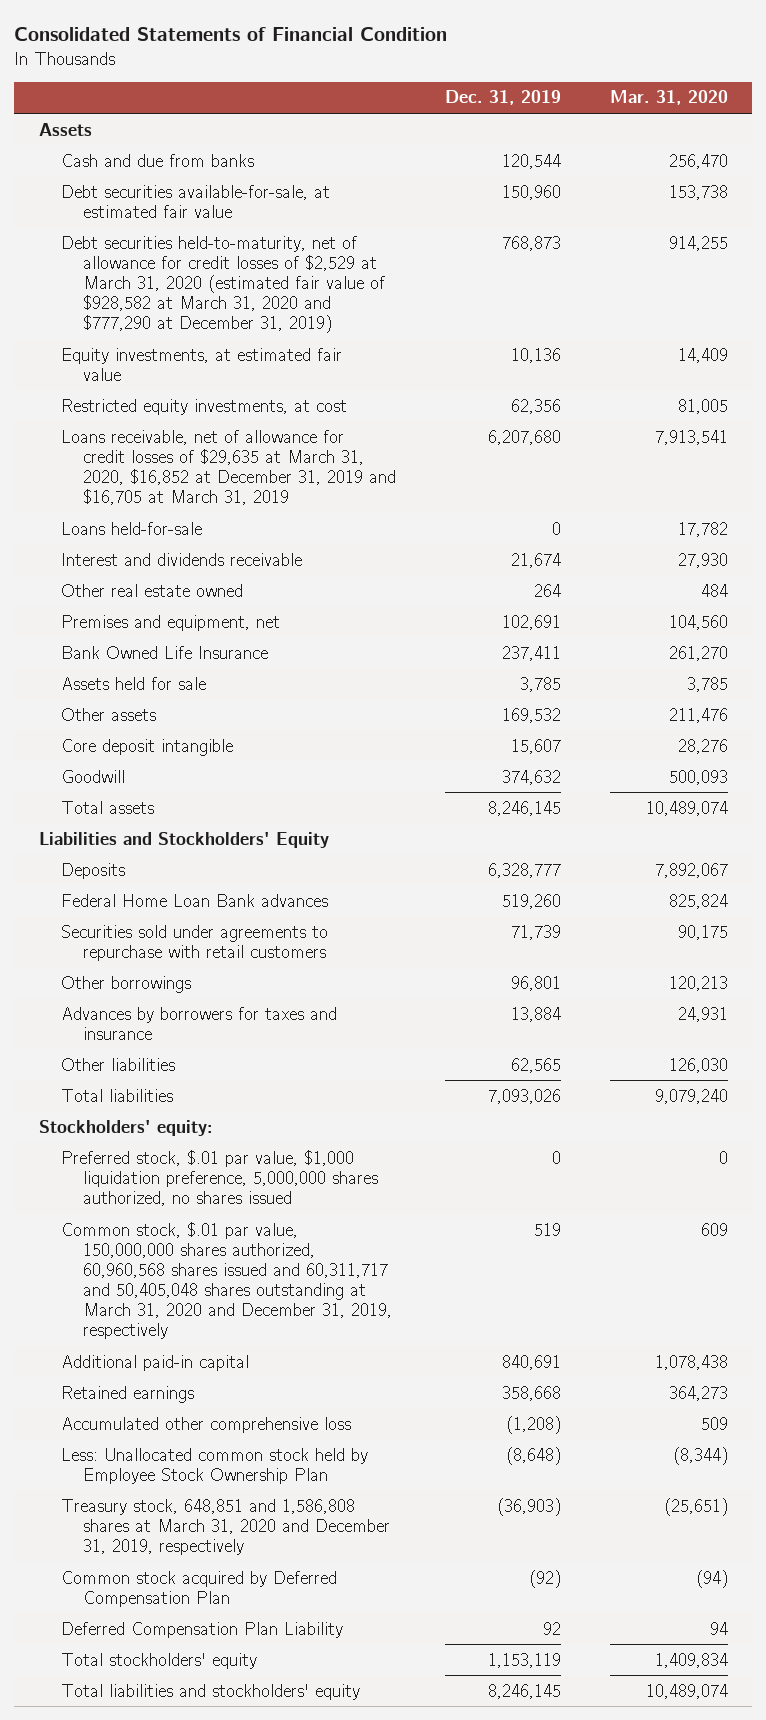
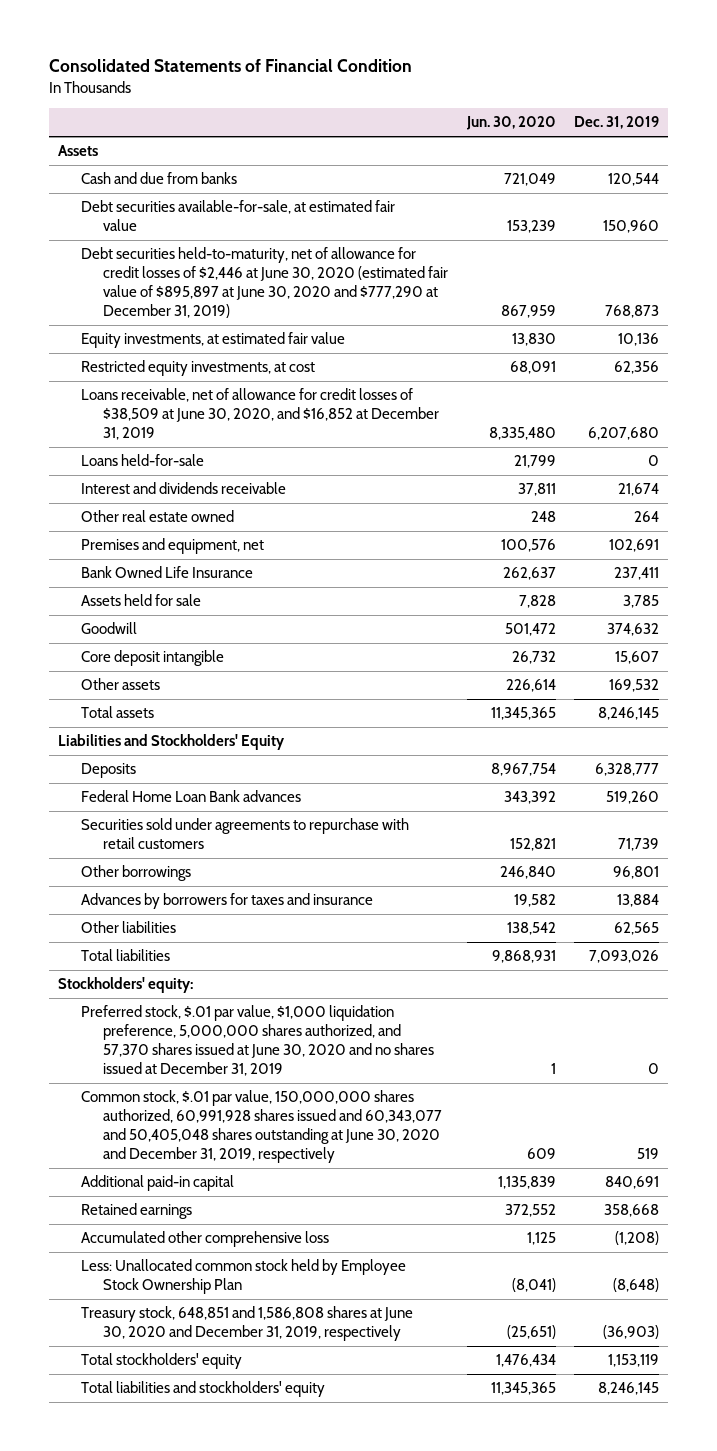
[609,90,728,106] Mar. 31, 2020 -> none
none -> [465,116,556,131] Jun. 30, 2020
[60,235,386,334] Debt securities held-to-maturity, net of allowance for credit losses of $2,529 at March 31, 2020 (estimated fair value of $928,582 at March 31, 2020 and $777,290 at December 31, 2019) -> [80,247,449,318] Debt securities held-to-maturity, net of allowance for credit losses of $2,446 at June 30, 2020 (estimated fair value of $895,897 at June 30, 2020 and $777,290 at December 31, 2019)
[60,429,397,506] Loans receivable, net of allowance for credit losses of $29,635 at March 31, 2020, $16,852 at December 31, 2019 and $16,705 at March 31, 2019 -> [80,388,440,441] Loans receivable, net of allowance for credit losses of $38,509 at June 30, 2020, and $16,852 at December 31, 2019
[60,738,233,756] Core deposit intangible -> [80,650,224,667] Core deposit intangible
[60,707,156,721] Other assets -> [80,678,160,691] Other assets
[60,1149,379,1206] Preferred stock, $.01 par value, $1,000 liquidation preference, 5,000,000 shares authorized, no shares issued -> [80,1005,435,1076] Preferred stock, $.01 par value, $1,000 liquidation preference, 5,000,000 shares authorized, and 57,370 shares issued at June 30, 2020 and no shares issued at December 31, 2019
[60,1221,393,1340] Common stock, $.01 par value, 150,000,000 shares authorized, 60,960,568 shares issued and 60,311,717 and 50,405,048 shares outstanding at March 31, 2020 and December 31, 2019, respectively -> [80,1090,443,1163] Common stock, $.01 par value, 150,000,000 shares authorized, 60,991,928 shares issued and 60,343,077 and 50,405,048 shares outstanding at June 30, 2020 and December 31, 2019, respectively
[60,1570,337,1607] Common stock acquired by Deferred Compensation Plan -> none
[60,1621,343,1638] Deferred Compensation Plan Liability -> none
[60,1498,391,1555] Treasury stock, 648,851 and 1,586,808 shares at March 31, 2020 and December 31, 2019, respectively -> [80,1306,413,1342] Treasury stock, 648,851 and 1,586,808 shares at June 30, 2020 and December 31, 2019, respectively

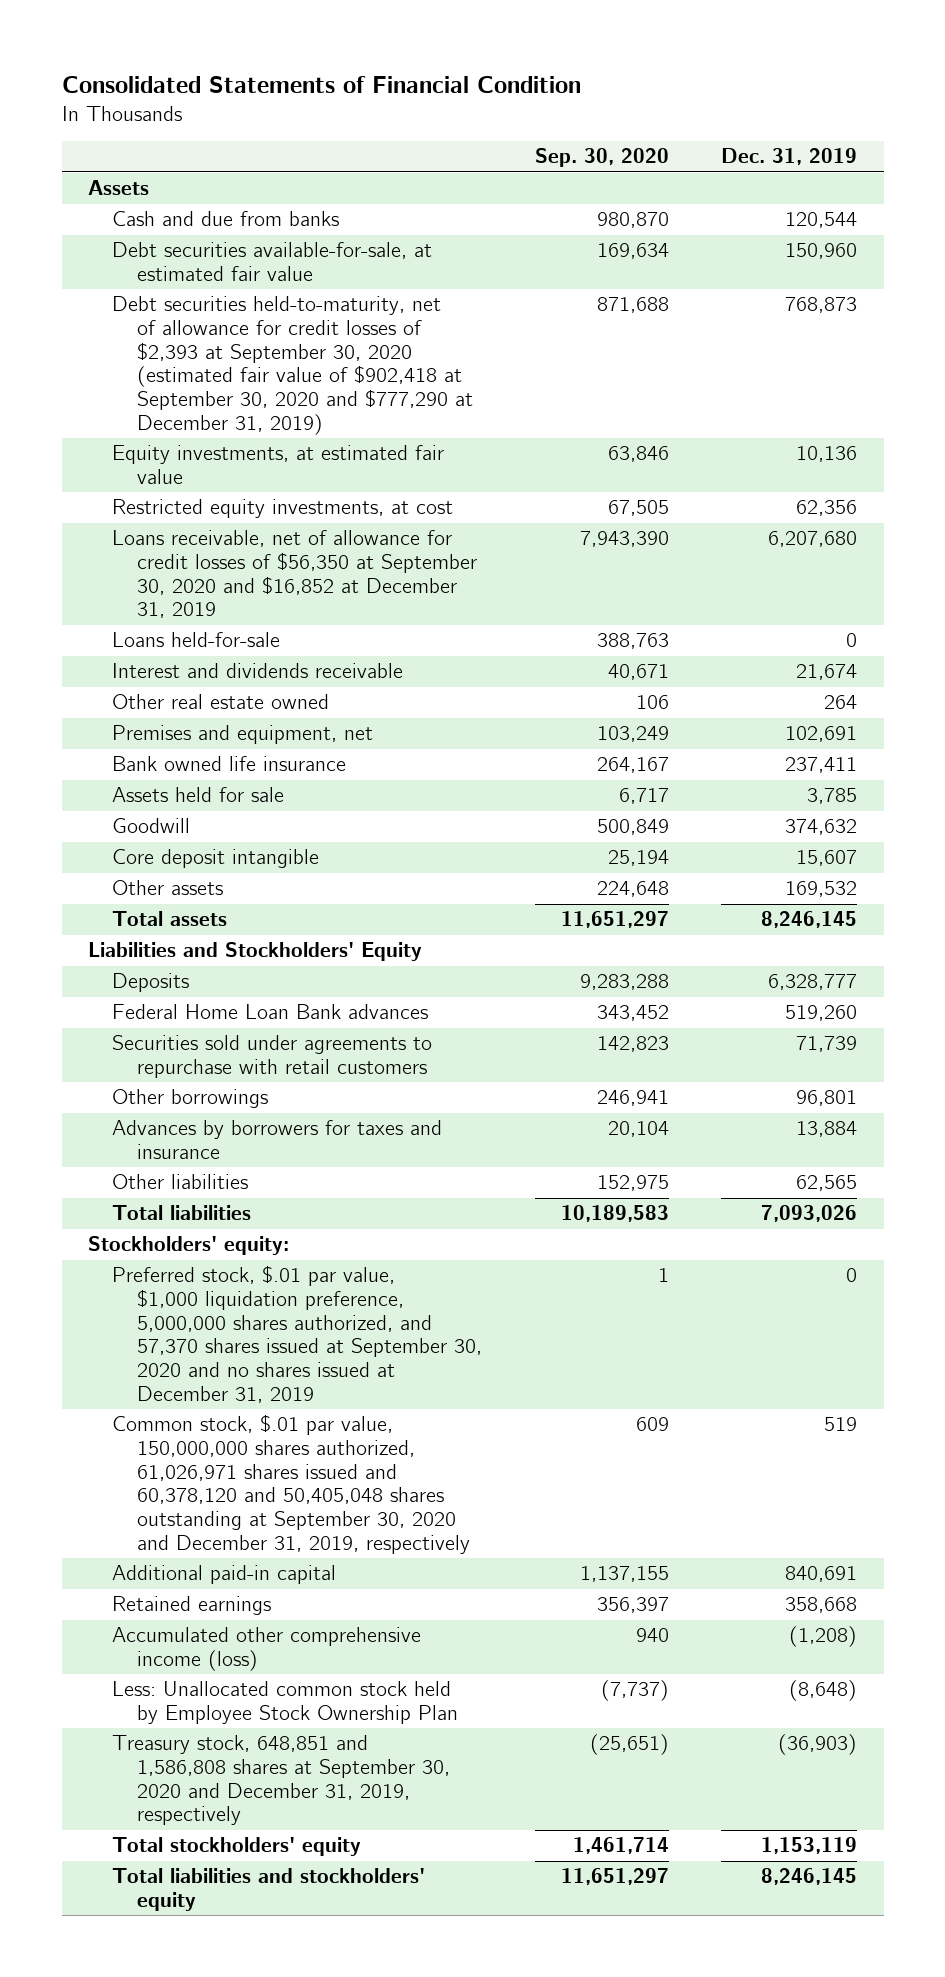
[465,116,556,131] Jun. 30, 2020 -> none
none -> [534,148,669,168] Sep. 30, 2020
[80,247,449,318] Debt securities held-to-maturity, net of allowance for credit losses of $2,446 at June 30, 2020 (estimated fair value of $895,897 at June 30, 2020 and $777,290 at December 31, 2019) -> [112,296,473,435] Debt securities held-to-maturity, net of allowance for credit losses of $2,393 at September 30, 2020 (estimated fair value of $902,418 at September 30, 2020 and $777,290 at December 31, 2019)
[80,388,440,441] Loans receivable, net of allowance for credit losses of $38,509 at June 30, 2020, and $16,852 at December 31, 2019 -> [112,530,477,619] Loans receivable, net of allowance for credit losses of $56,350 at September 30, 2020 and $16,852 at December 31, 2019
[80,566,253,579] Bank Owned Life Insurance -> [112,756,347,772] Bank owned life insurance
[80,1005,435,1076] Preferred stock, $.01 par value, $1,000 liquidation preference, 5,000,000 shares authorized, and 57,370 shares issued at June 30, 2020 and no shares issued at December 31, 2019 -> [112,1265,482,1403] Preferred stock, $.01 par value, $1,000 liquidation preference, 5,000,000 shares authorized, and 57,370 shares issued at September 30, 2020 and no shares issued at December 31, 2019
[80,1090,443,1163] Common stock, $.01 par value, 150,000,000 shares authorized, 60,991,928 shares issued and 60,343,077 and 50,405,048 shares outstanding at June 30, 2020 and December 31, 2019, respectively -> [112,1414,470,1554] Common stock, $.01 par value, 150,000,000 shares authorized, 61,026,971 shares issued and 60,378,120 and 50,405,048 shares outstanding at September 30, 2020 and December 31, 2019, respectively
[80,1231,329,1248] Accumulated other comprehensive loss -> [112,1627,422,1672] Accumulated other comprehensive income (loss)
[80,1306,413,1342] Treasury stock, 648,851 and 1,586,808 shares at June 30, 2020 and December 31, 2019, respectively -> [112,1735,450,1826] Treasury stock, 648,851 and 1,586,808 shares at September 30, 2020 and December 31, 2019, respectively

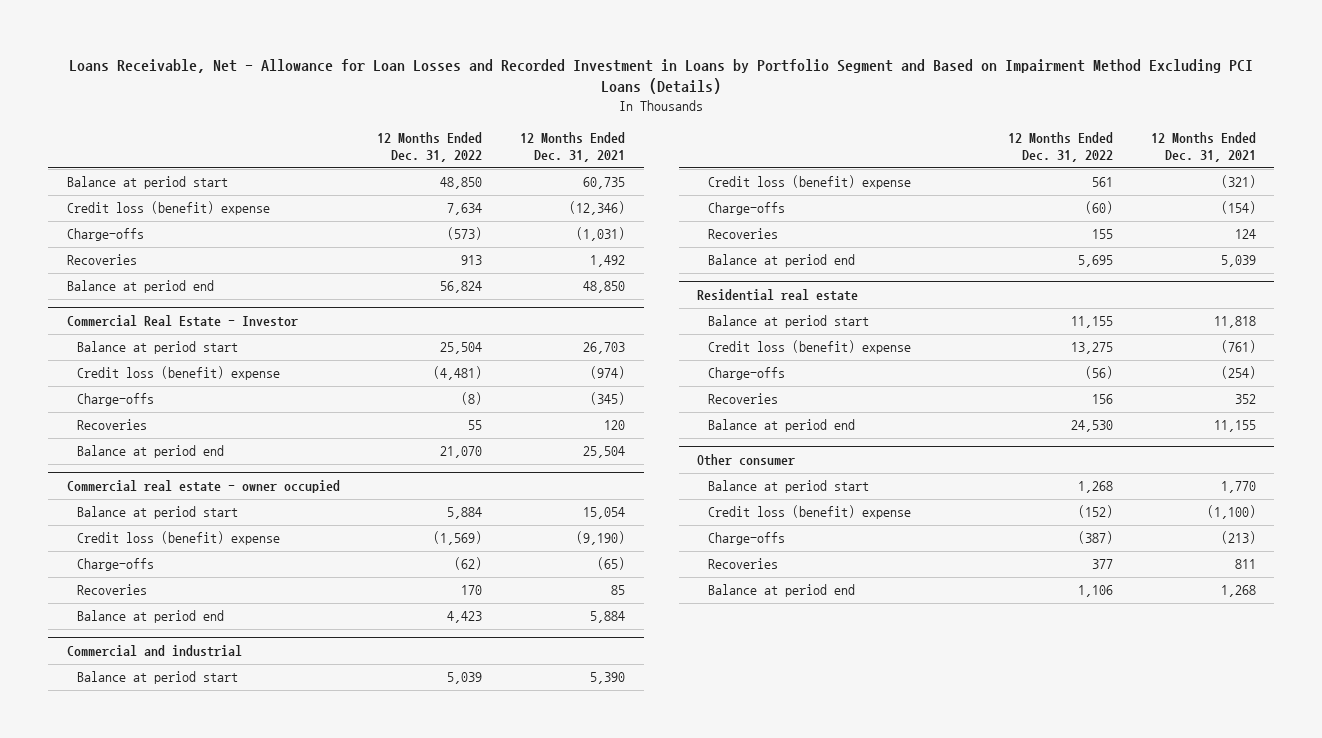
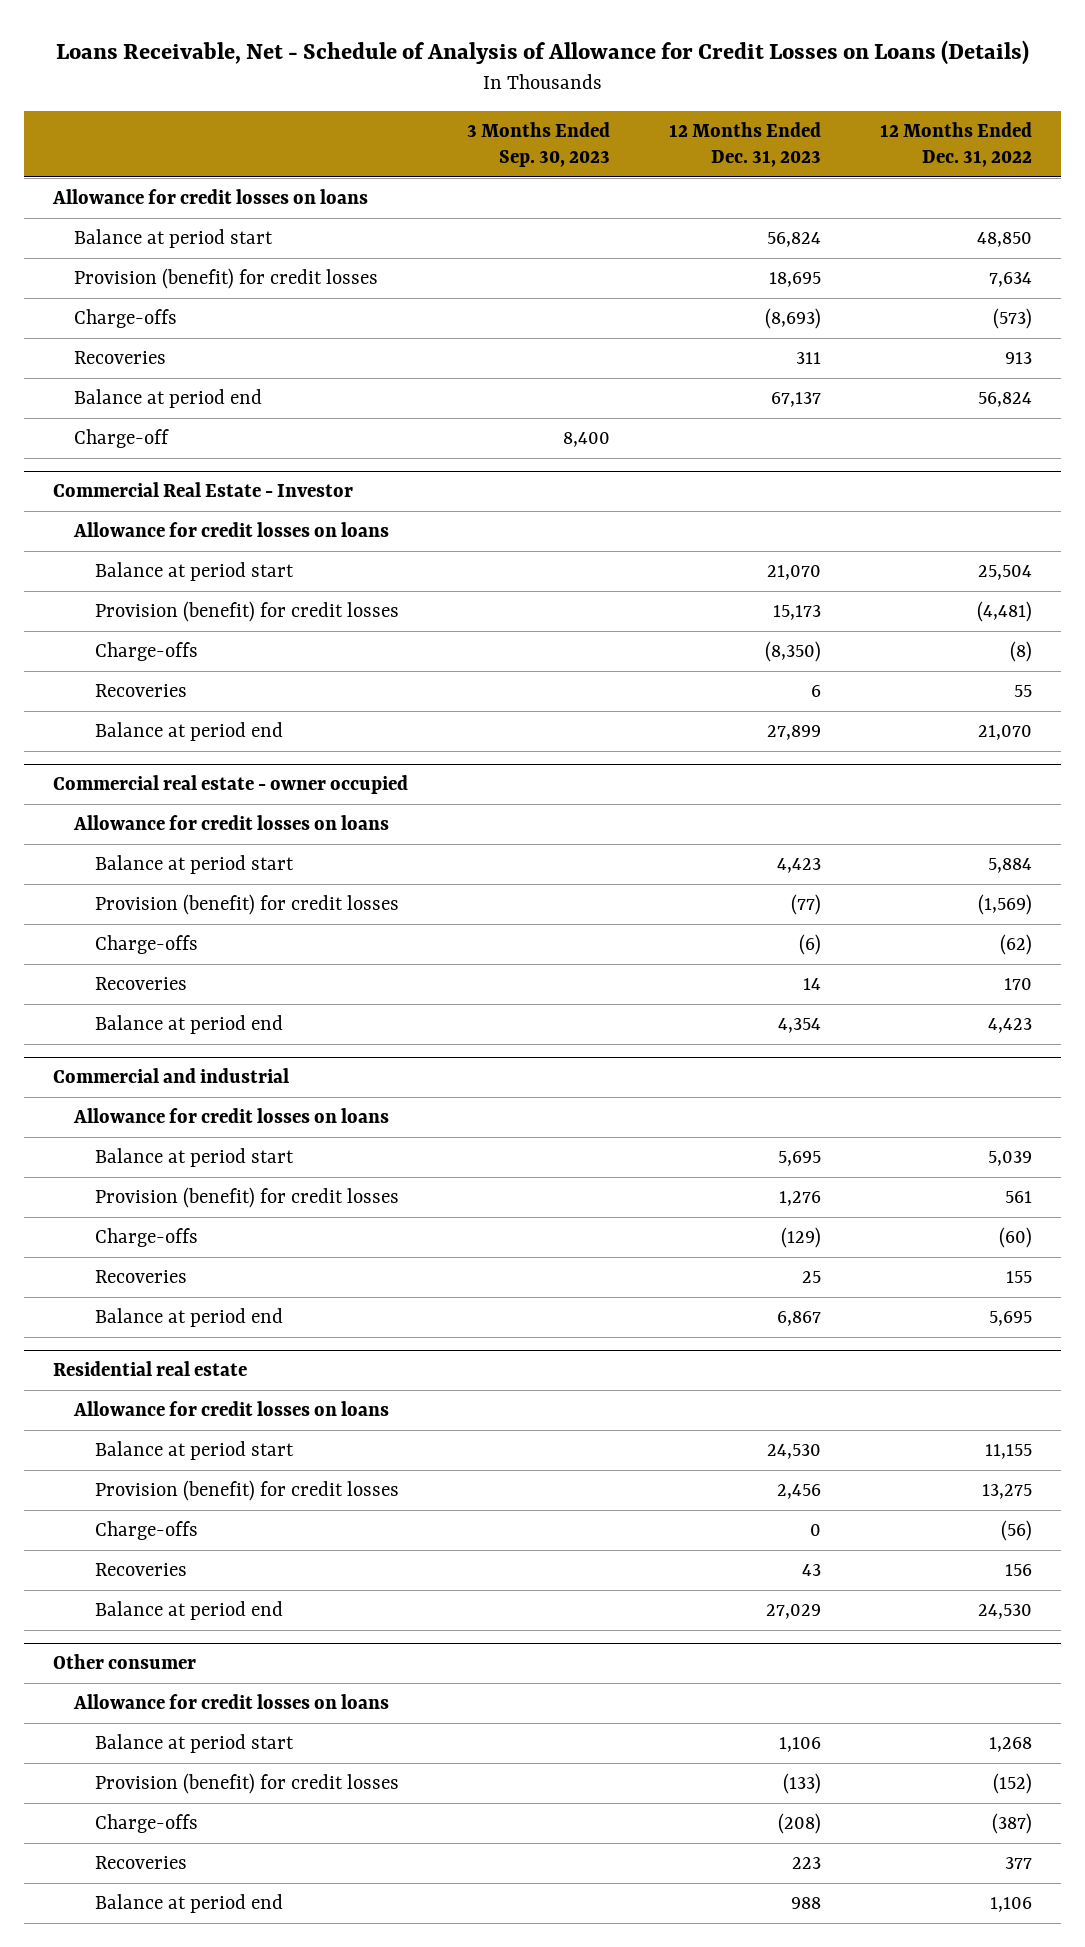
[69,58,1254,95] Loans Receivable, Net - Allowance for Loan Losses and Recorded Investment in Loans by Portfolio Segment and Based on Impairment Method Excluding PCI Loans (Details) -> [55,39,1029,65] Loans Receivable, Net - Schedule of Analysis of Allowance for Credit Losses on Loans (Details)
[519,131,625,163] 12 Months Ended Dec. 31, 2021 -> none
none -> [467,121,611,168] 3 Months Ended Sep. 30, 2023
none -> [668,121,821,168] 12 Months Ended Dec. 31, 2023
none -> [52,189,369,205] Allowance for credit losses on loans
[66,201,270,216] Credit loss (benefit) expense -> [74,268,379,290] Provision (benefit) for credit losses
none -> [74,429,170,449] Charge-off
none -> [73,522,390,538] Allowance for credit losses on loans
[77,366,281,381] Credit loss (benefit) expense -> [95,601,400,623] Provision (benefit) for credit losses
none -> [73,815,390,831] Allowance for credit losses on loans
[77,531,281,546] Credit loss (benefit) expense -> [95,894,400,916] Provision (benefit) for credit losses
none -> [73,1108,390,1124] Allowance for credit losses on loans
[708,175,912,190] Credit loss (benefit) expense -> [95,1187,400,1209] Provision (benefit) for credit losses
none -> [73,1401,390,1417] Allowance for credit losses on loans
[708,340,912,355] Credit loss (benefit) expense -> [95,1480,400,1502] Provision (benefit) for credit losses
none -> [73,1694,390,1710] Allowance for credit losses on loans
[708,505,912,520] Credit loss (benefit) expense -> [95,1773,400,1795] Provision (benefit) for credit losses

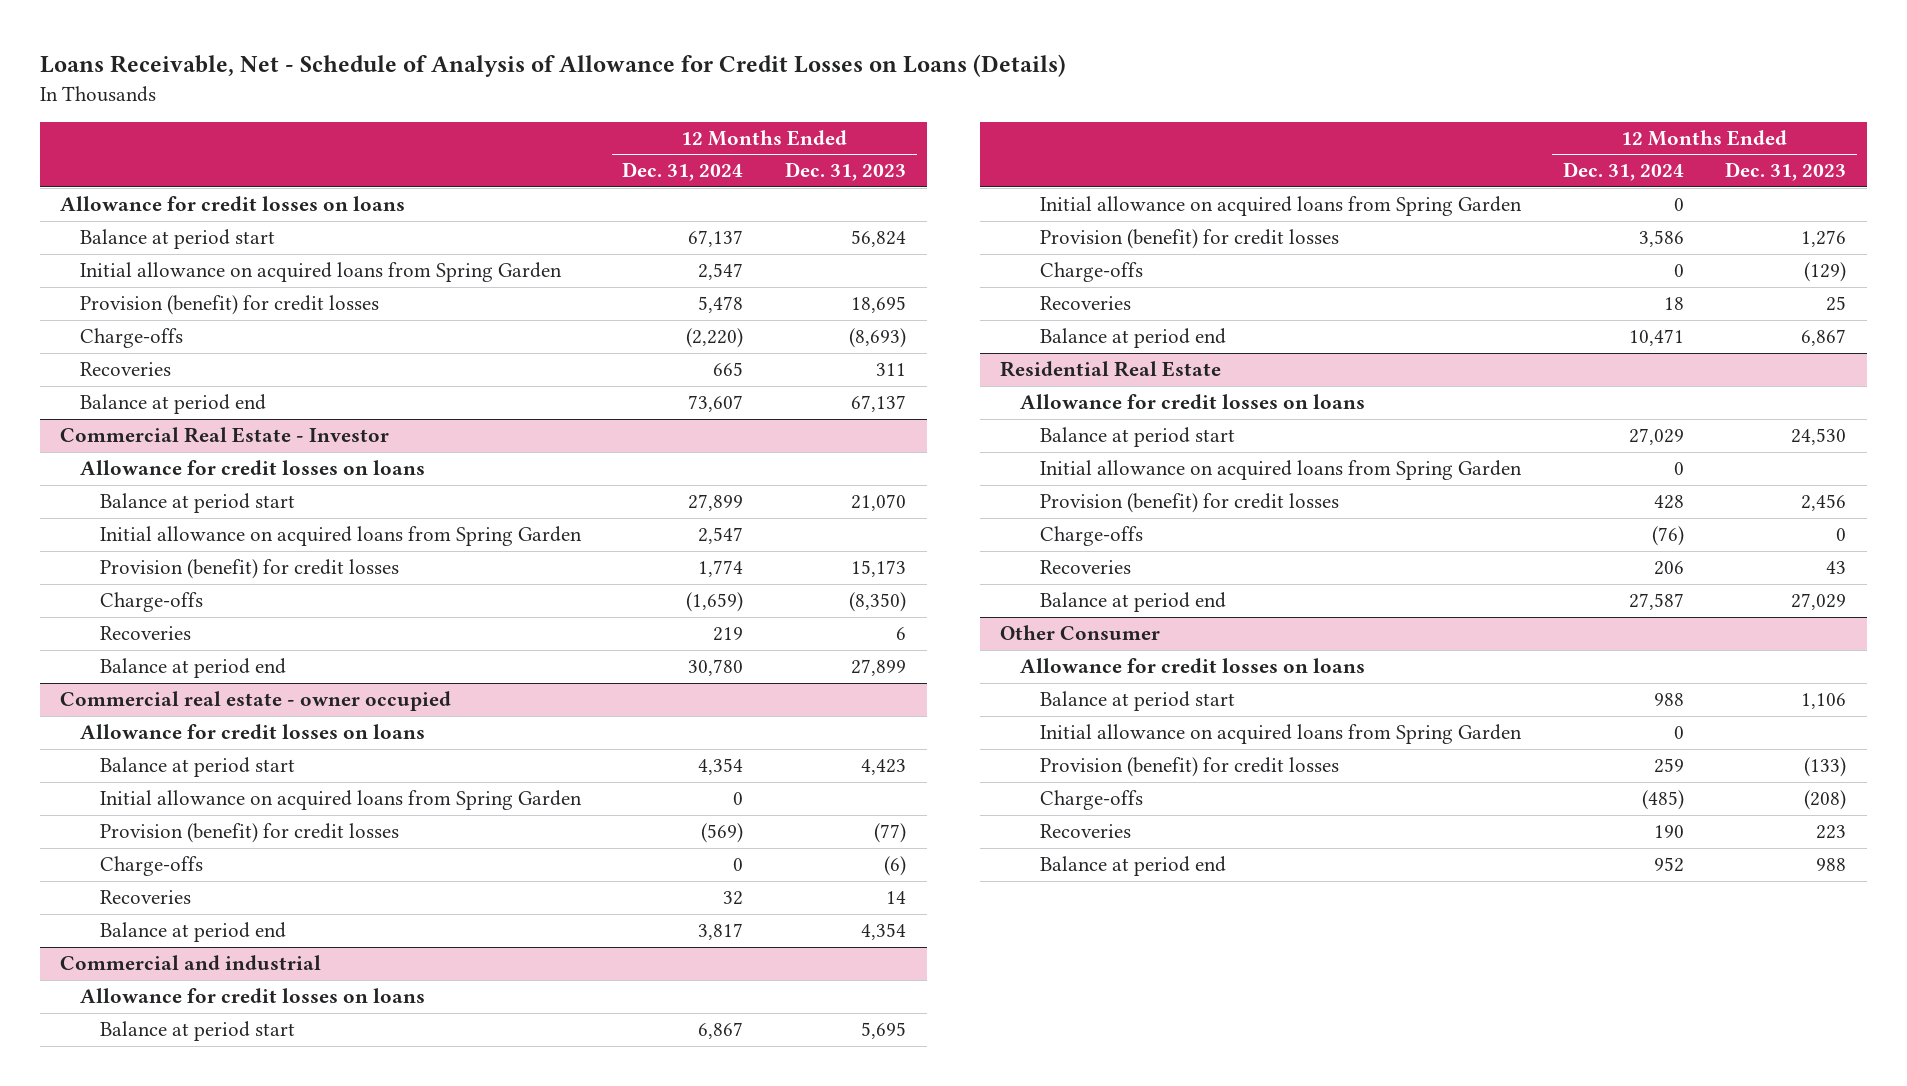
[467,121,611,168] 3 Months Ended Sep. 30, 2023 -> none
[879,121,1032,168] 12 Months Ended Dec. 31, 2022 -> none
none -> [622,162,744,182] Dec. 31, 2024
none -> [80,262,563,283] Initial allowance on acquired loans from Spring Garden
[74,429,170,449] Charge-off -> none
none -> [99,526,582,547] Initial allowance on acquired loans from Spring Garden
none -> [99,790,582,811] Initial allowance on acquired loans from Spring Garden
none -> [1039,196,1522,217] Initial allowance on acquired loans from Spring Garden
[53,1361,248,1377] Residential real estate -> [1000,361,1222,378] Residential Real Estate
none -> [1039,460,1522,481] Initial allowance on acquired loans from Spring Garden
[53,1654,197,1670] Other consumer -> [1000,625,1161,641] Other Consumer
none -> [1039,724,1522,745] Initial allowance on acquired loans from Spring Garden

